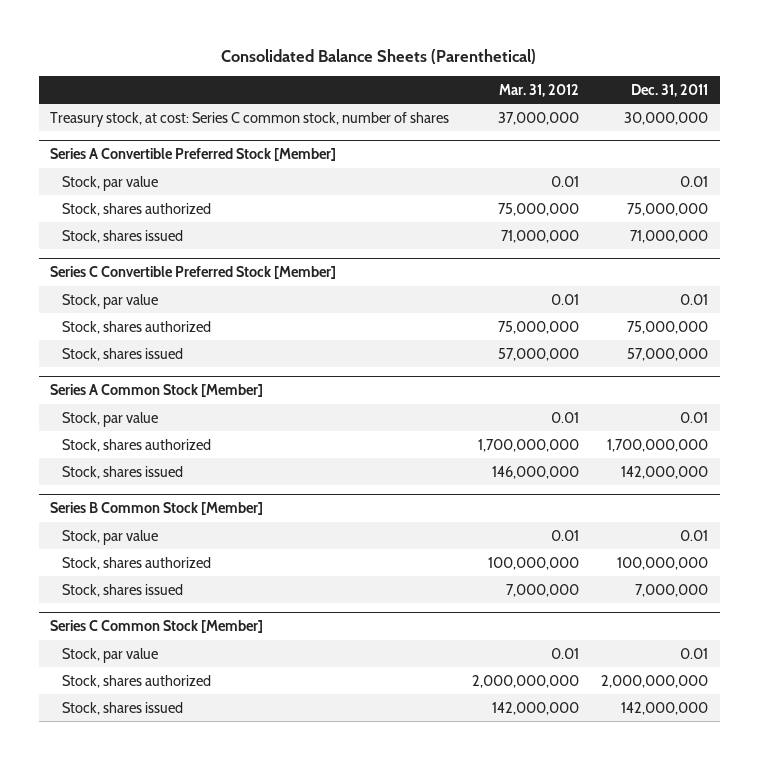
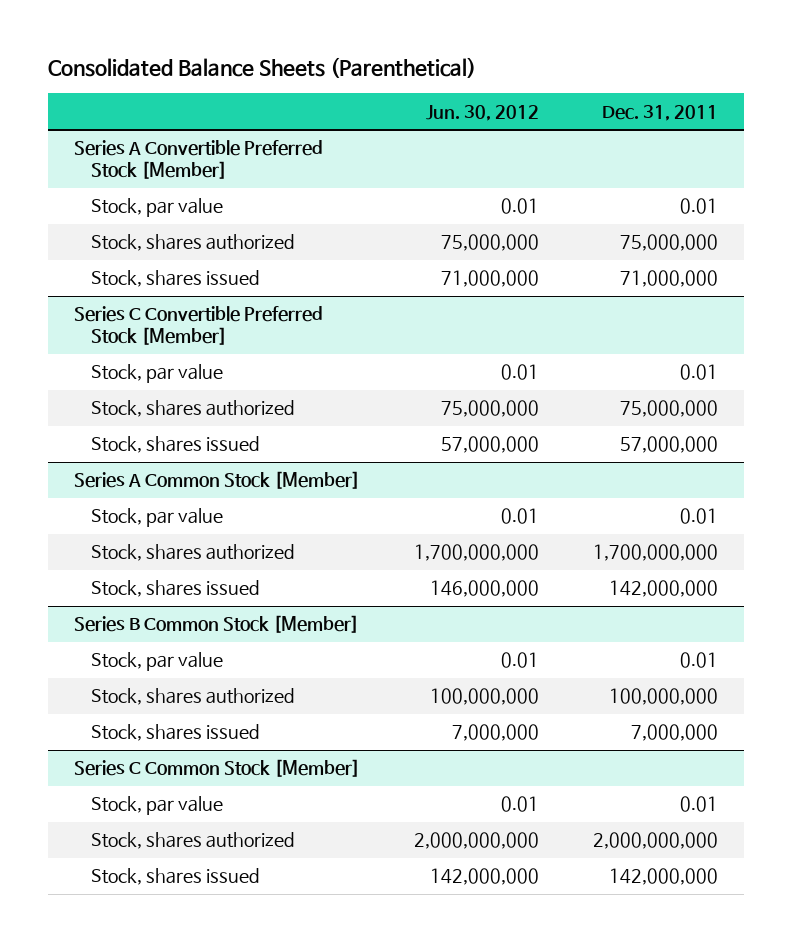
[498,83,579,97] Mar. 31, 2012 -> none
none -> [426,104,540,121] Jun. 30, 2012
[50,111,450,127] Treasury stock, at cost: Series C common stock, number of shares -> none

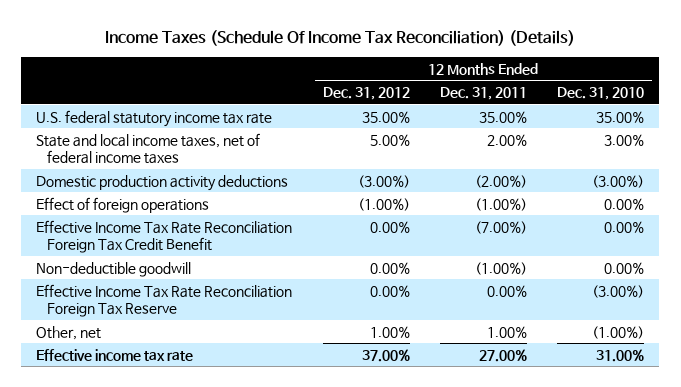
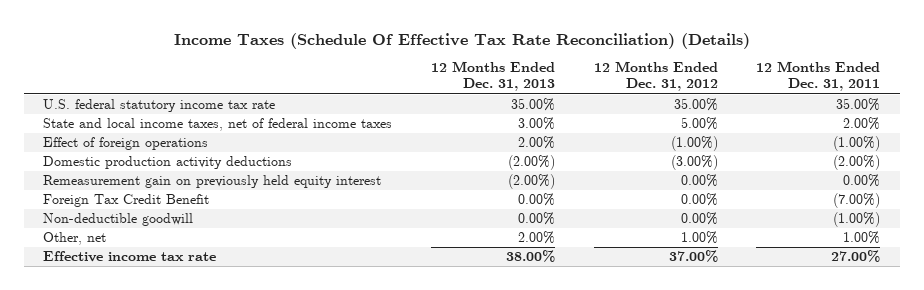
[105,30,576,47] Income Taxes (Schedule Of Income Tax Reconciliation) (Details) -> [173,32,750,49] Income Taxes (Schedule Of Effective Tax Rate Reconciliation) (Details)
[557,87,645,101] Dec. 31, 2010 -> none
none -> [430,61,555,92] 12 Months Ended Dec. 31, 2013
[36,174,289,191] Domestic production activity deductions -> [43,156,293,170] Domestic production activity deductions
none -> [43,175,382,189] Remeasurement gain on previously held equity interest
[36,219,293,254] Effective Income Tax Rate Reconciliation Foreign Tax Credit Benefit -> [43,194,210,208] Foreign Tax Credit Benefit
[36,283,293,318] Effective Income Tax Rate Reconciliation Foreign Tax Reserve -> none

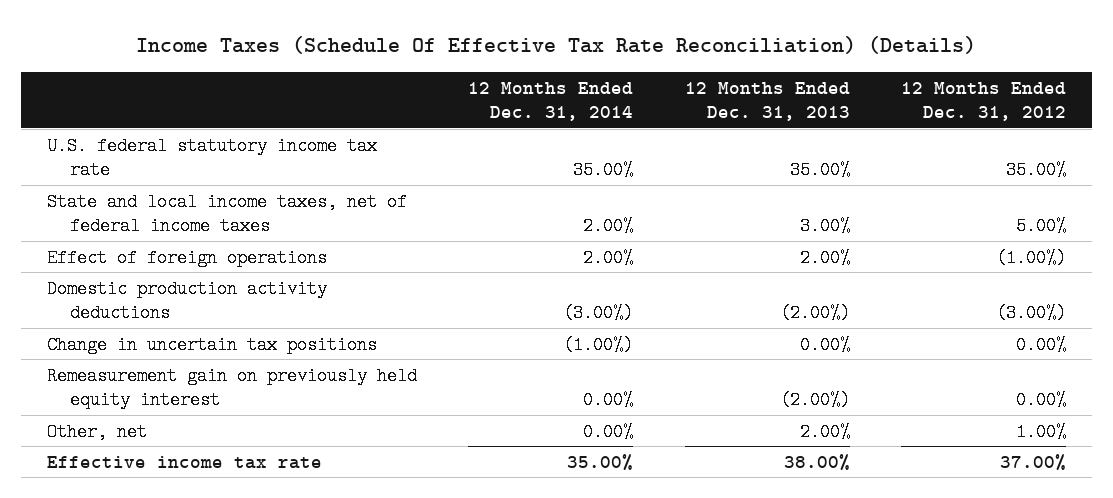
[756,61,881,92] 12 Months Ended Dec. 31, 2011 -> none
none -> [468,81,634,122] 12 Months Ended Dec. 31, 2014
none -> [46,335,377,354] Change in uncertain tax positions
[43,194,210,208] Foreign Tax Credit Benefit -> none
[43,213,194,227] Non-deductible goodwill -> none

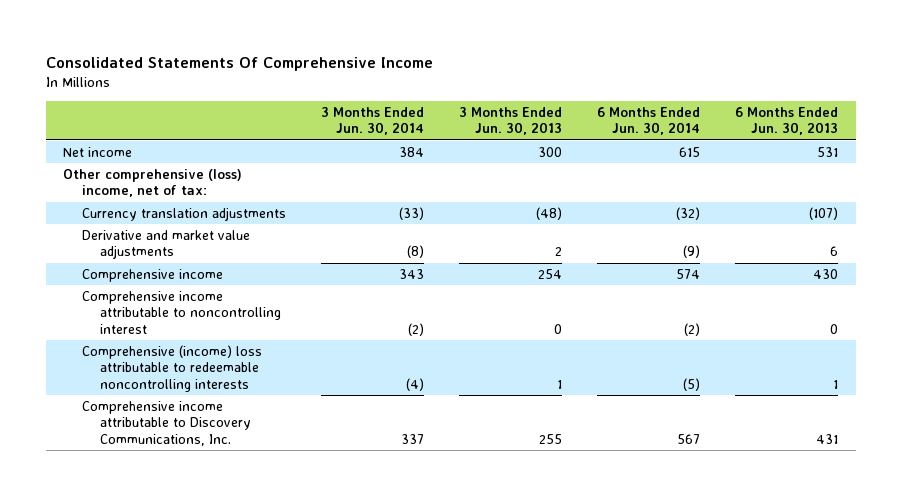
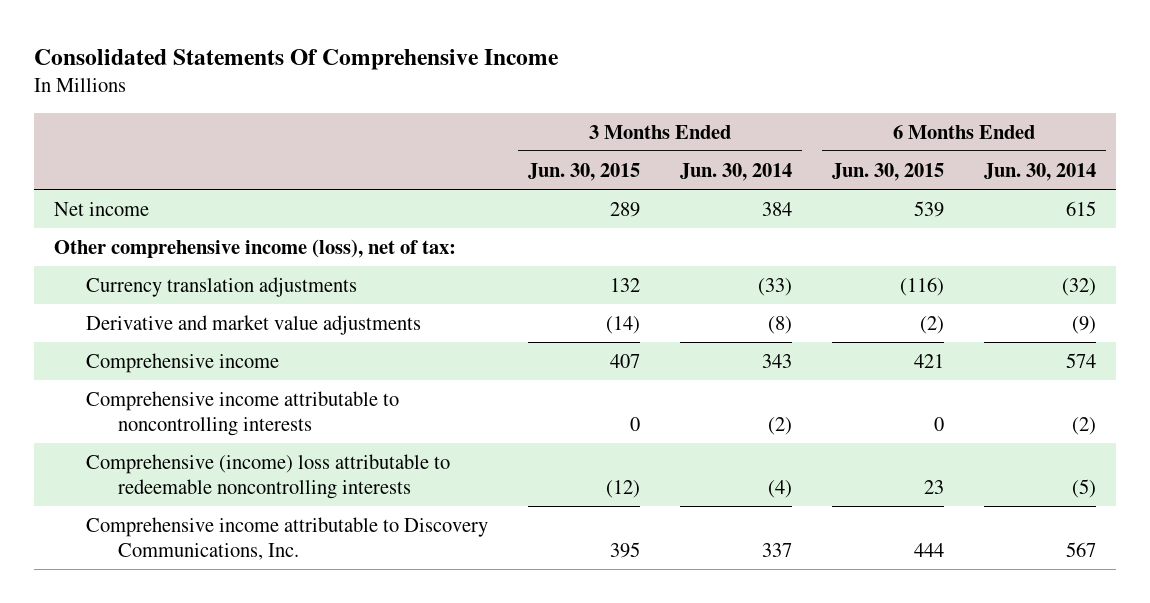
[459,106,563,136] 3 Months Ended Jun. 30, 2013 -> none
[735,106,839,136] 6 Months Ended Jun. 30, 2013 -> none
none -> [527,162,640,181] Jun. 30, 2015
none -> [832,162,945,181] Jun. 30, 2015
[63,168,243,198] Other comprehensive (loss) income, net of tax: -> [53,238,456,258] Other comprehensive income (loss), net of tax:
[81,290,282,335] Comprehensive income attributable to noncontrolling interest -> [85,390,399,436] Comprehensive income attributable to noncontrolling interests

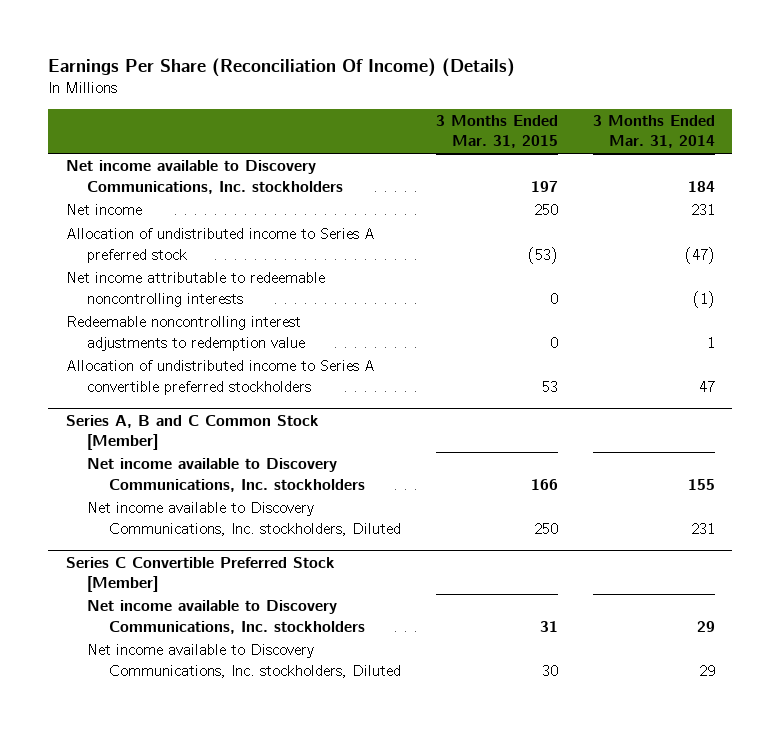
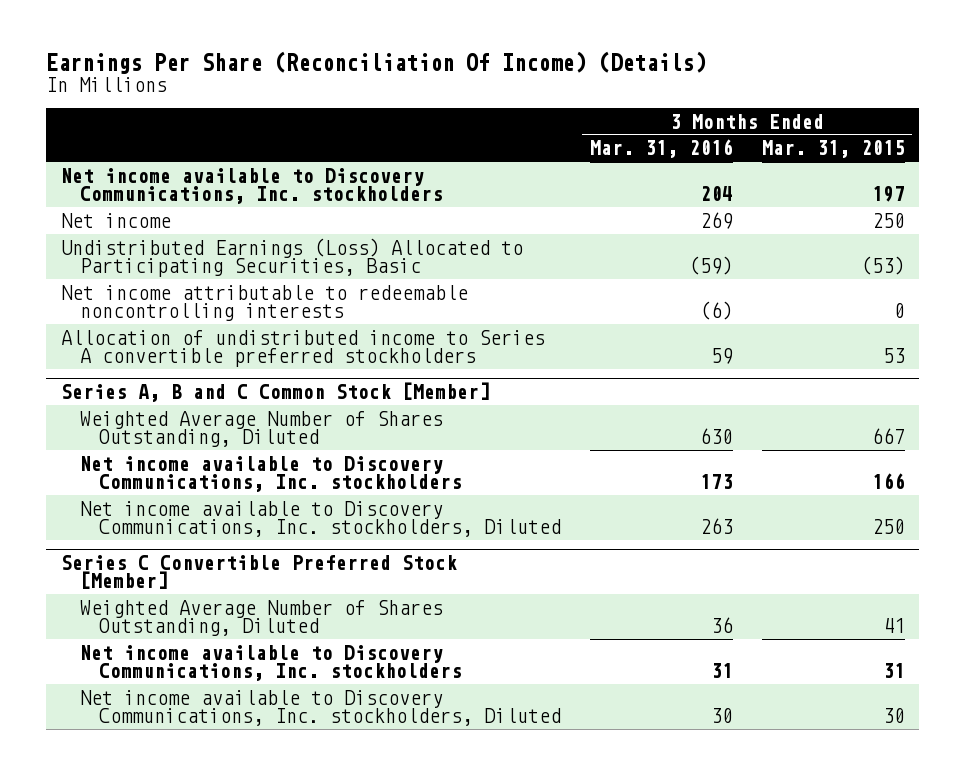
[592,115,715,149] 3 Months Ended Mar. 31, 2014 -> none
none -> [589,139,733,159] Mar. 31, 2016
[65,228,375,263] Allocation of undistributed income to Series A preferred stock -> none
none -> [60,237,523,278] Undistributed Earnings (Loss) Allocated to Participating Securities, Basic
[65,316,306,351] Redeemable noncontrolling interest adjustments to redemption value -> none
none -> [79,410,443,448] Weighted Average Number of Shares Outstanding, Diluted
none -> [79,599,443,637] Weighted Average Number of Shares Outstanding, Diluted

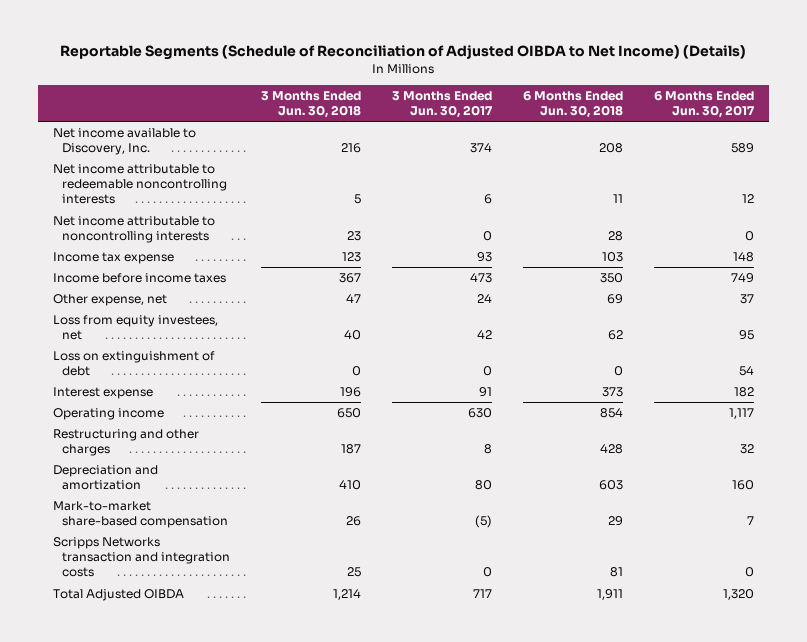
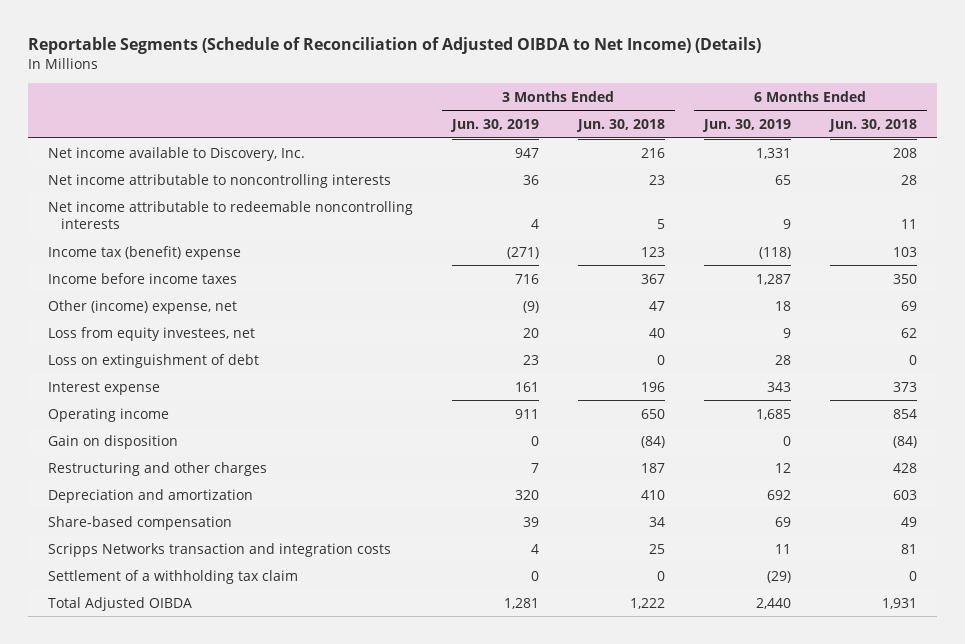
[392,90,494,119] 3 Months Ended Jun. 30, 2017 -> none
[653,90,755,119] 6 Months Ended Jun. 30, 2017 -> none
none -> [449,118,539,132] Jun. 30, 2019
none -> [701,118,791,132] Jun. 30, 2019
[53,164,228,205] Net income attributable to redeemable noncontrolling interests -> [47,200,413,229] Net income attributable to redeemable noncontrolling interests
[53,252,175,265] Income tax expense -> [47,245,241,260] Income tax (benefit) expense
[53,294,168,307] Other expense, net -> [47,299,237,314] Other (income) expense, net
none -> [47,434,178,449] Gain on disposition
[53,501,229,529] Mark-to-market share-based compensation -> [47,515,232,530] Share-based compensation
[346,516,362,527] 26 -> [648,516,665,527] 34
[607,516,623,527] 29 -> [901,516,918,527] 49
none -> [47,569,298,584] Settlement of a withholding tax claim
[333,589,362,601] 1,214 -> [629,597,665,609] 1,222
[596,589,623,601] 1,911 -> [882,597,918,609] 1,931

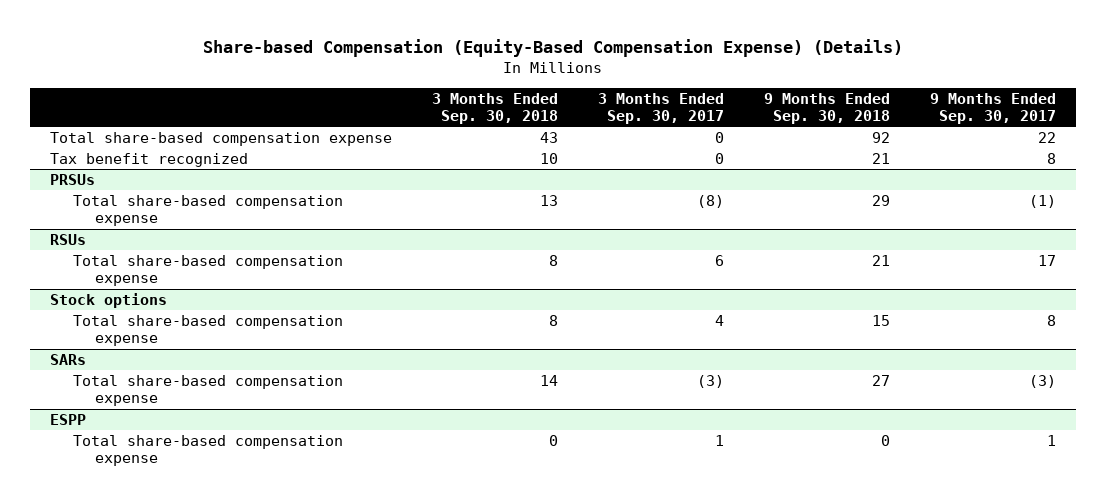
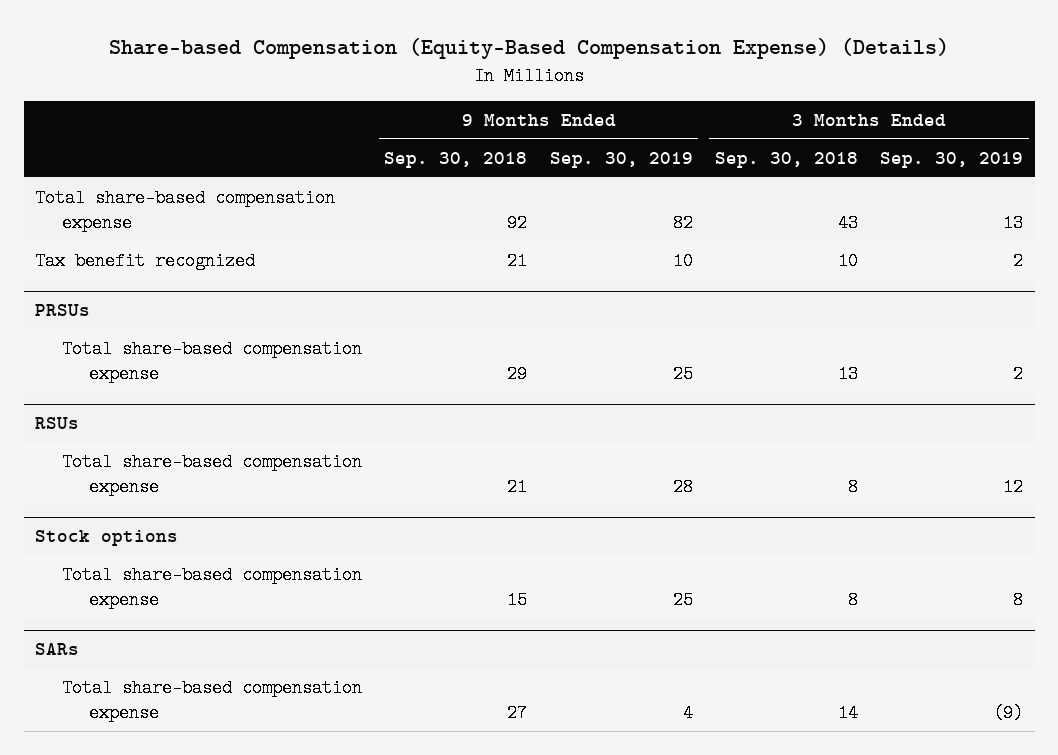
[598,92,725,125] 3 Months Ended Sep. 30, 2017 -> none
[930,92,1057,125] 9 Months Ended Sep. 30, 2017 -> none
none -> [549,151,693,168] Sep. 30, 2019
none -> [880,151,1024,168] Sep. 30, 2019
[50,414,87,426] ESPP -> none
[72,435,343,467] Total share-based compensation expense -> none

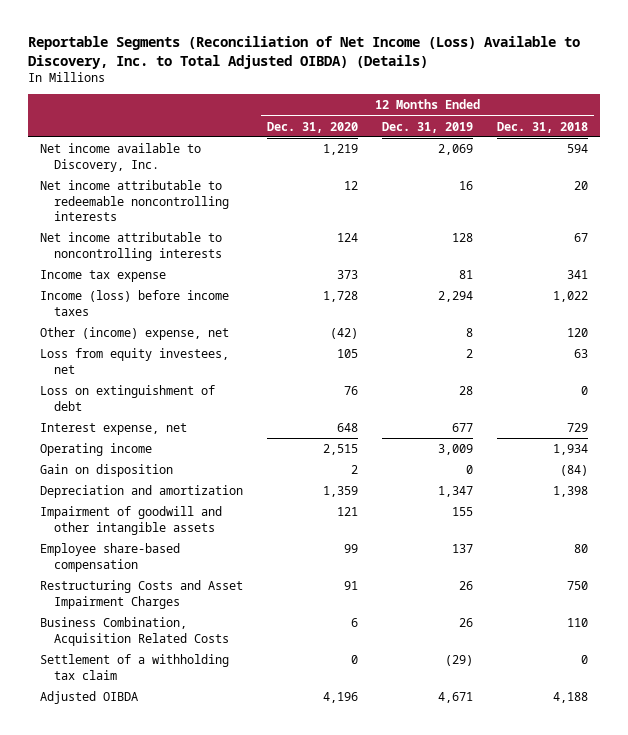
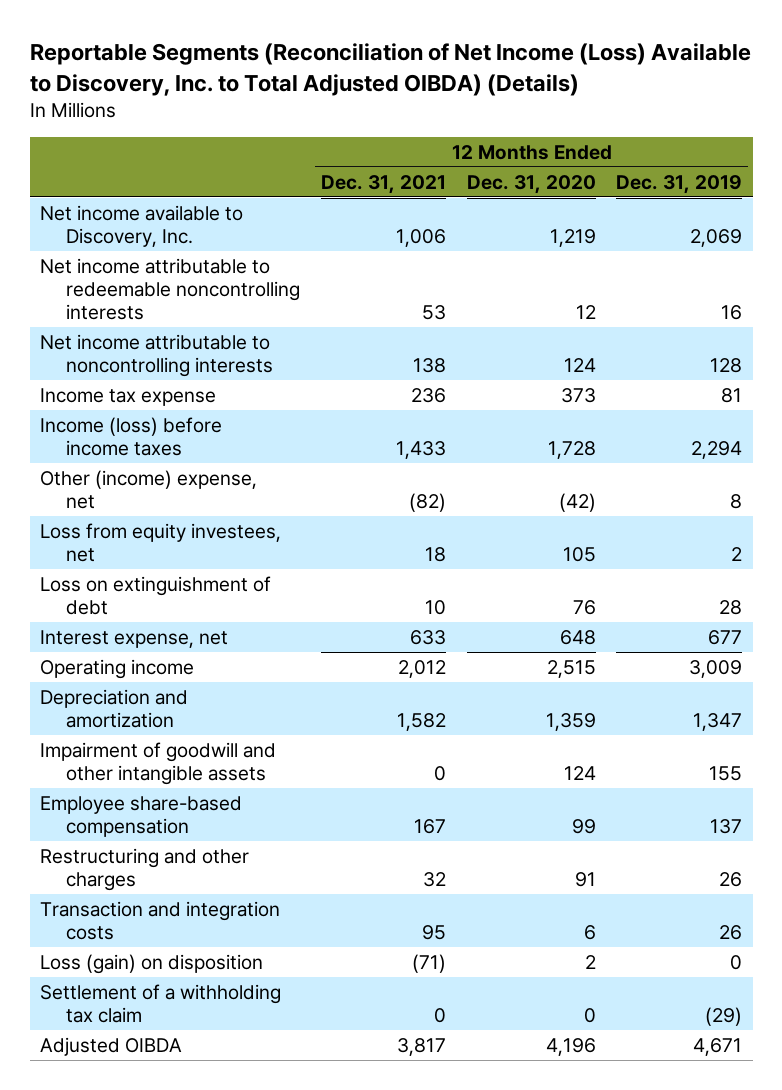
[497,121,589,133] Dec. 31, 2018 -> none
none -> [320,174,446,194] Dec. 31, 2021
[39,464,173,478] Gain on disposition -> none
[337,507,359,517] 121 -> [563,766,596,781] 124
[39,580,243,609] Restructuring Costs and Asset Impairment Charges -> [39,847,249,892] Restructuring and other charges
[39,617,230,646] Business Combination, Acquisition Related Costs -> [39,900,280,941] Transaction and integration costs
none -> [39,953,263,974] Loss (gain) on disposition

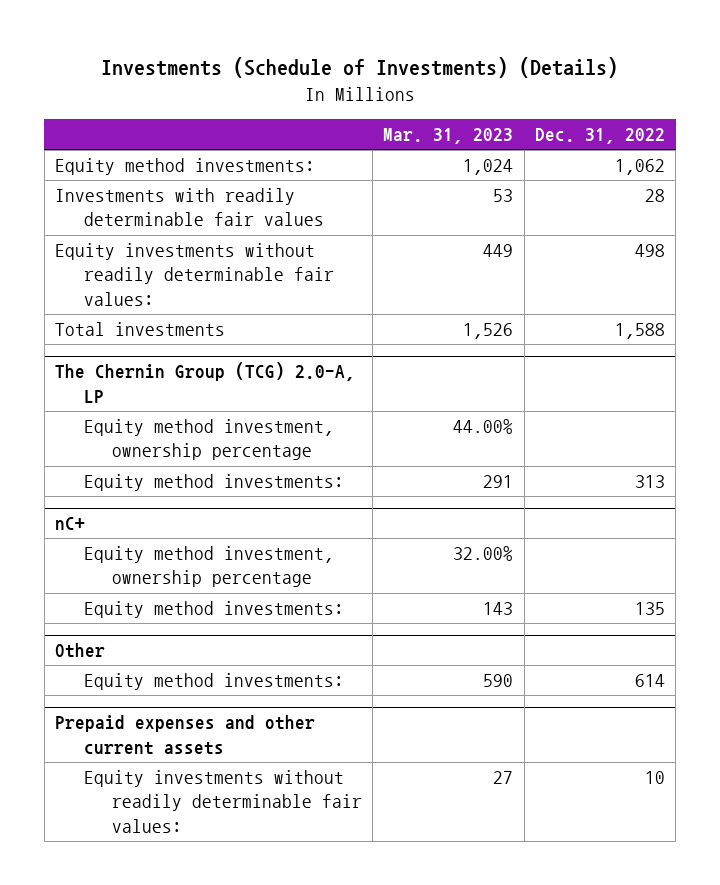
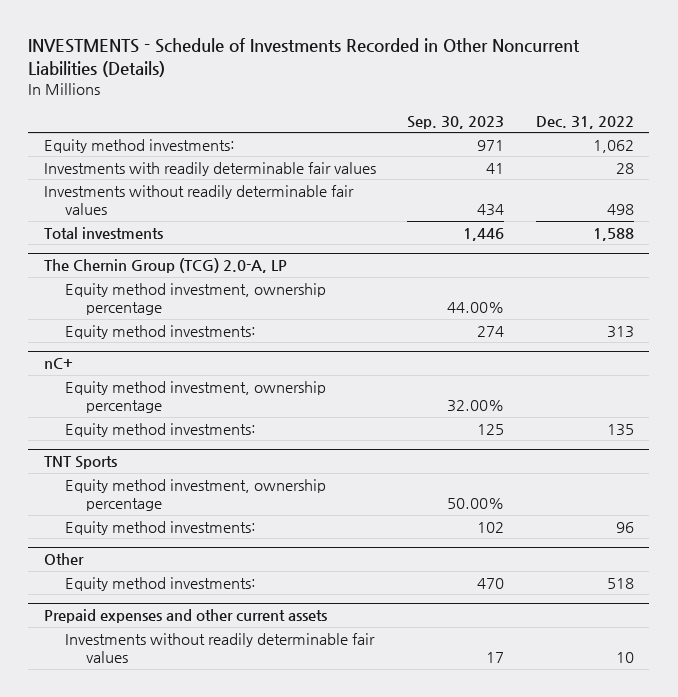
[101,57,619,79] Investments (Schedule of Investments) (Details) -> [28,38,581,78] INVESTMENTS - Schedule of Investments Recorded in Other Noncurrent Liabilities (Details)
[383,128,514,145] Mar. 31, 2023 -> none
none -> [407,115,505,129] Sep. 30, 2023
[55,243,334,306] Equity investments without readily determinable fair values: -> [44,184,355,216] Investments without readily determinable fair values
none -> [44,456,118,470] TNT Sports
none -> [65,478,327,512] Equity method investment, ownership percentage
none -> [65,520,257,535] Equity method investments:
[635,674,666,688] 614 -> [606,577,634,589] 518
[83,770,362,833] Equity investments without readily determinable fair values: -> [65,632,376,664] Investments without readily determinable fair values

